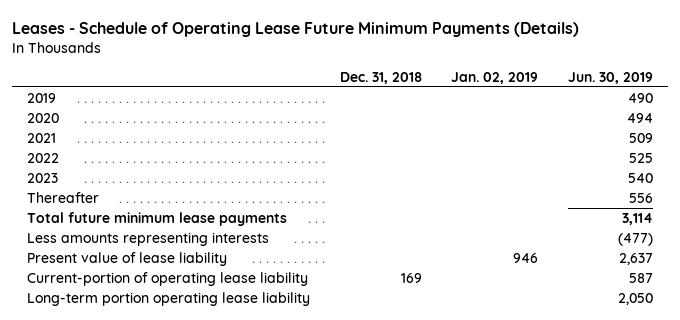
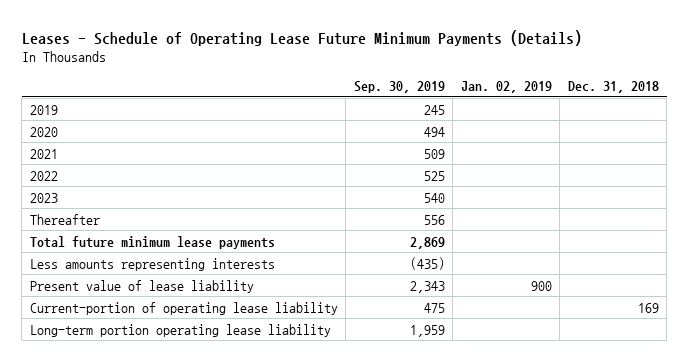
[568,71,654,84] Jun. 30, 2019 -> none
none -> [353,80,445,93] Sep. 30, 2019
[513,253,539,264] 946 -> [530,280,552,291] 900

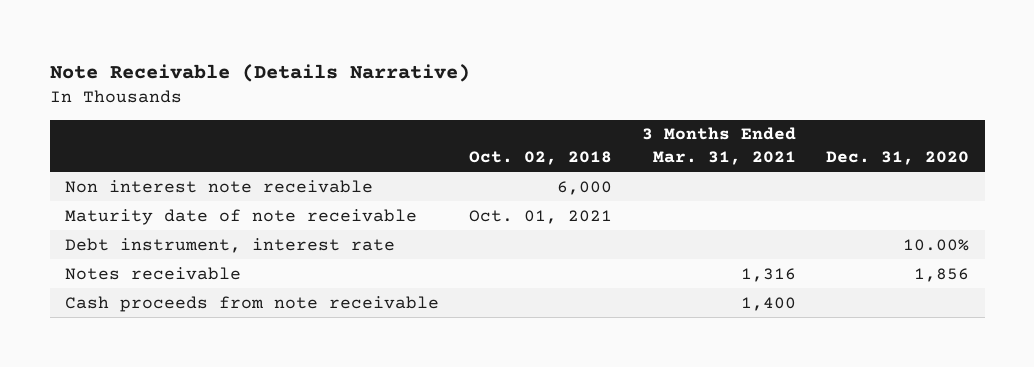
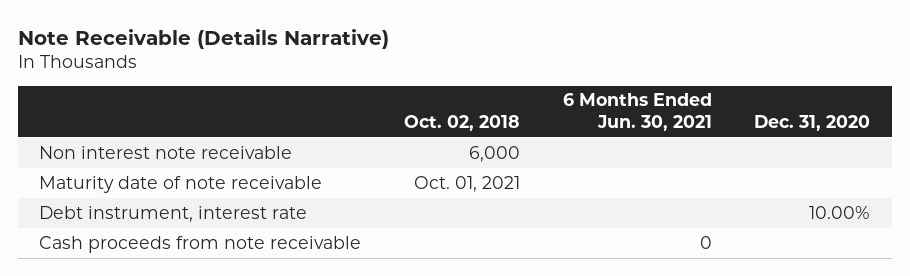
[642,127,797,165] 3 Months Ended Mar. 31, 2021 -> none
none -> [562,93,712,131] 6 Months Ended Jun. 30, 2021
[64,266,241,280] Notes receivable -> none

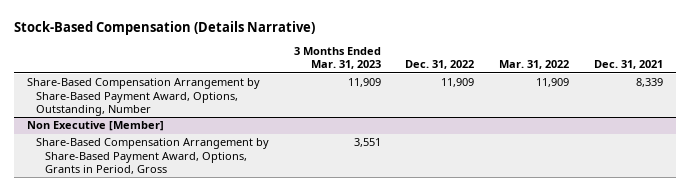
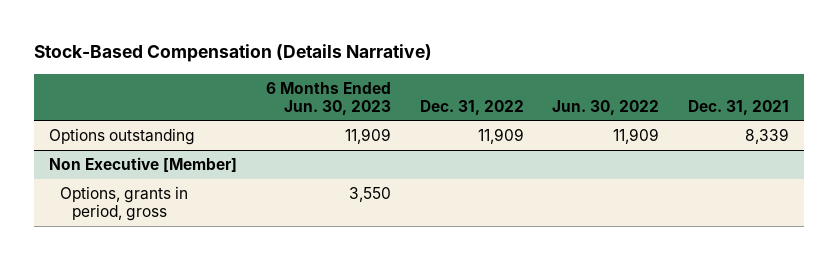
[293,47,381,70] 3 Months Ended Mar. 31, 2023 -> none
[499,60,570,70] Mar. 31, 2022 -> none
none -> [265,81,391,115] 6 Months Ended Jun. 30, 2023
none -> [552,99,660,115] Jun. 30, 2022
[26,78,260,116] Share-Based Compensation Arrangement by Share-Based Payment Award, Options, Outstanding, Number -> [48,128,195,146] Options outstanding
[35,138,269,174] Share-Based Compensation Arrangement by Share-Based Payment Award, Options, Grants in Period, Gross -> [60,186,189,222] Options, grants in period, gross

